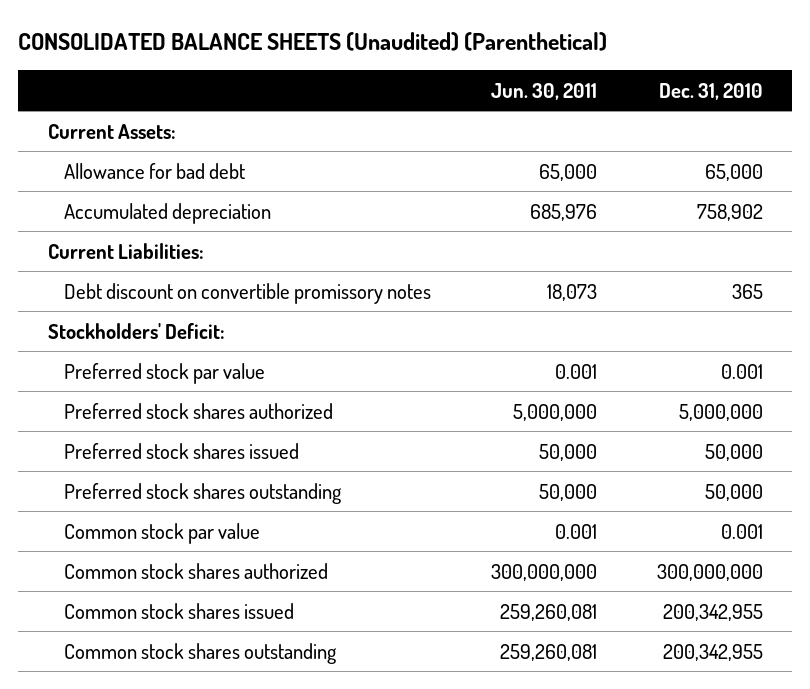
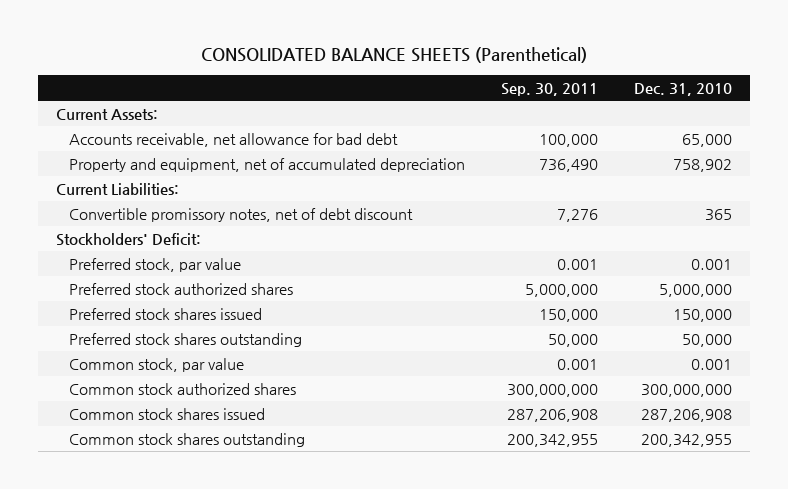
[17,31,607,51] CONSOLIDATED BALANCE SHEETS (Unaudited) (Parenthetical) -> [200,47,587,64] CONSOLIDATED BALANCE SHEETS (Parenthetical)
[490,82,597,100] Jun. 30, 2011 -> none
none -> [501,82,599,96] Sep. 30, 2011
[64,162,246,179] Allowance for bad debt -> [69,132,399,147] Accounts receivable, net allowance for bad debt
[64,202,272,224] Accumulated depreciation -> [69,157,466,172] Property and equipment, net of accumulated depreciation
[64,282,432,304] Debt discount on convertible promissory notes -> [69,207,414,222] Convertible promissory notes, net of debt discount
[64,362,266,384] Preferred stock par value -> [69,257,242,272] Preferred stock, par value
[64,402,334,419] Preferred stock shares authorized -> [69,282,294,295] Preferred stock authorized shares
[704,443,763,461] 50,000 -> [673,308,733,322] 150,000
[64,522,261,544] Common stock par value -> [69,357,245,372] Common stock, par value
[64,562,329,579] Common stock shares authorized -> [69,382,297,395] Common stock authorized shares
[662,603,763,621] 200,342,955 -> [641,408,733,422] 287,206,908

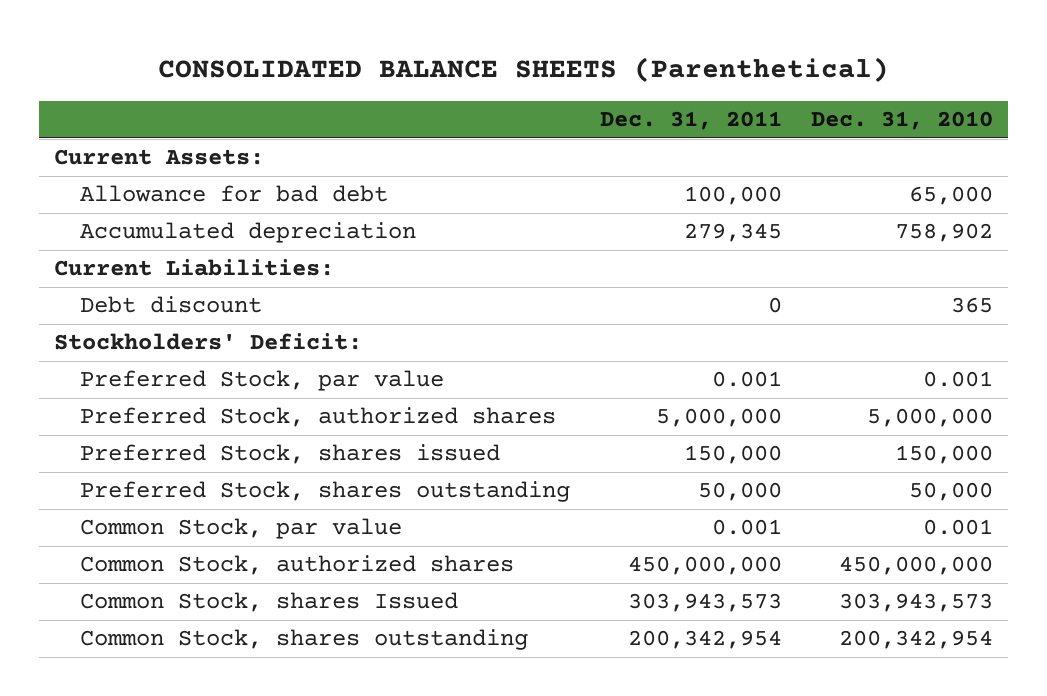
[501,82,599,96] Sep. 30, 2011 -> none
none -> [599,111,782,131] Dec. 31, 2011
[69,132,399,147] Accounts receivable, net allowance for bad debt -> [80,185,389,203] Allowance for bad debt
[69,157,466,172] Property and equipment, net of accumulated depreciation -> [80,222,417,244] Accumulated depreciation
[69,207,414,222] Convertible promissory notes, net of debt discount -> [80,296,263,314] Debt discount
[69,257,242,272] Preferred stock, par value -> [80,370,445,392] Preferred Stock, par value
[69,282,294,295] Preferred stock authorized shares -> [80,407,557,428] Preferred Stock, authorized shares
[69,307,263,320] Preferred stock shares issued -> [80,444,501,465] Preferred Stock, shares issued
[69,332,303,347] Preferred stock shares outstanding -> [80,481,571,503] Preferred Stock, shares outstanding
[69,357,245,372] Common stock, par value -> [80,518,403,540] Common Stock, par value
[69,382,297,395] Common stock authorized shares -> [80,555,515,576] Common Stock, authorized shares
[641,383,733,397] 300,000,000 -> [839,556,994,576] 450,000,000
[69,407,266,420] Common stock shares issued -> [80,592,459,613] Common Stock, shares Issued
[641,408,733,422] 287,206,908 -> [839,593,994,613] 303,943,573
[69,432,306,447] Common stock shares outstanding -> [80,629,529,651] Common Stock, shares outstanding
[641,433,733,447] 200,342,955 -> [839,630,994,650] 200,342,954

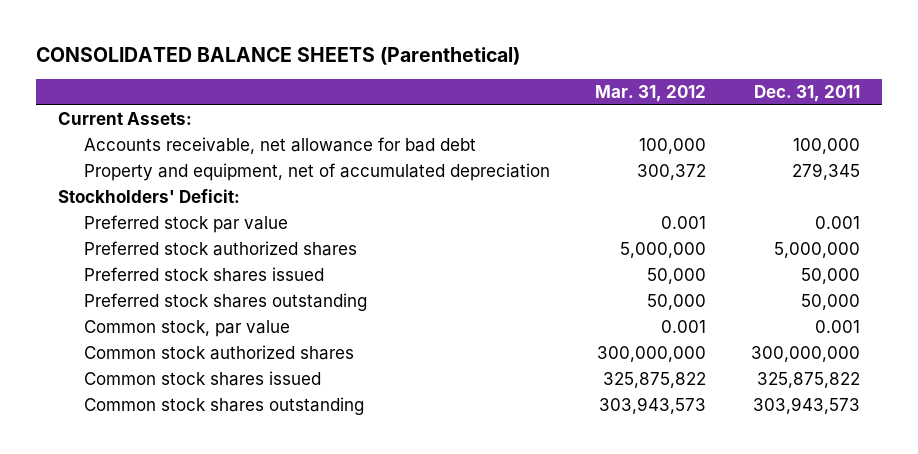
[811,111,994,131] Dec. 31, 2010 -> none
none -> [594,84,706,102] Mar. 31, 2012
[54,259,335,277] Current Liabilities: -> none
[80,296,263,314] Debt discount -> none
[80,185,389,203] Allowance for bad debt -> [84,137,477,155] Accounts receivable, net allowance for bad debt
[80,222,417,244] Accumulated depreciation -> [84,163,551,182] Property and equipment, net of accumulated depreciation
[80,370,445,392] Preferred Stock, par value -> [84,215,289,234] Preferred stock par value
[80,407,557,428] Preferred Stock, authorized shares -> [84,241,358,257] Preferred stock authorized shares
[80,444,501,465] Preferred Stock, shares issued -> [84,267,325,283] Preferred stock shares issued
[683,445,782,465] 150,000 -> [800,268,860,285] 50,000
[80,481,571,503] Preferred Stock, shares outstanding -> [84,293,368,312] Preferred stock shares outstanding
[80,518,403,540] Common Stock, par value -> [84,320,291,338] Common stock, par value
[80,555,515,576] Common Stock, authorized shares -> [84,345,355,361] Common stock authorized shares
[627,556,782,576] 450,000,000 -> [750,346,860,363] 300,000,000
[80,592,459,613] Common Stock, shares Issued -> [84,371,322,387] Common stock shares issued
[627,593,782,613] 303,943,573 -> [756,372,860,389] 325,875,822
[80,629,529,651] Common Stock, shares outstanding -> [84,397,365,416] Common stock shares outstanding
[627,630,782,650] 200,342,954 -> [752,397,860,415] 303,943,573

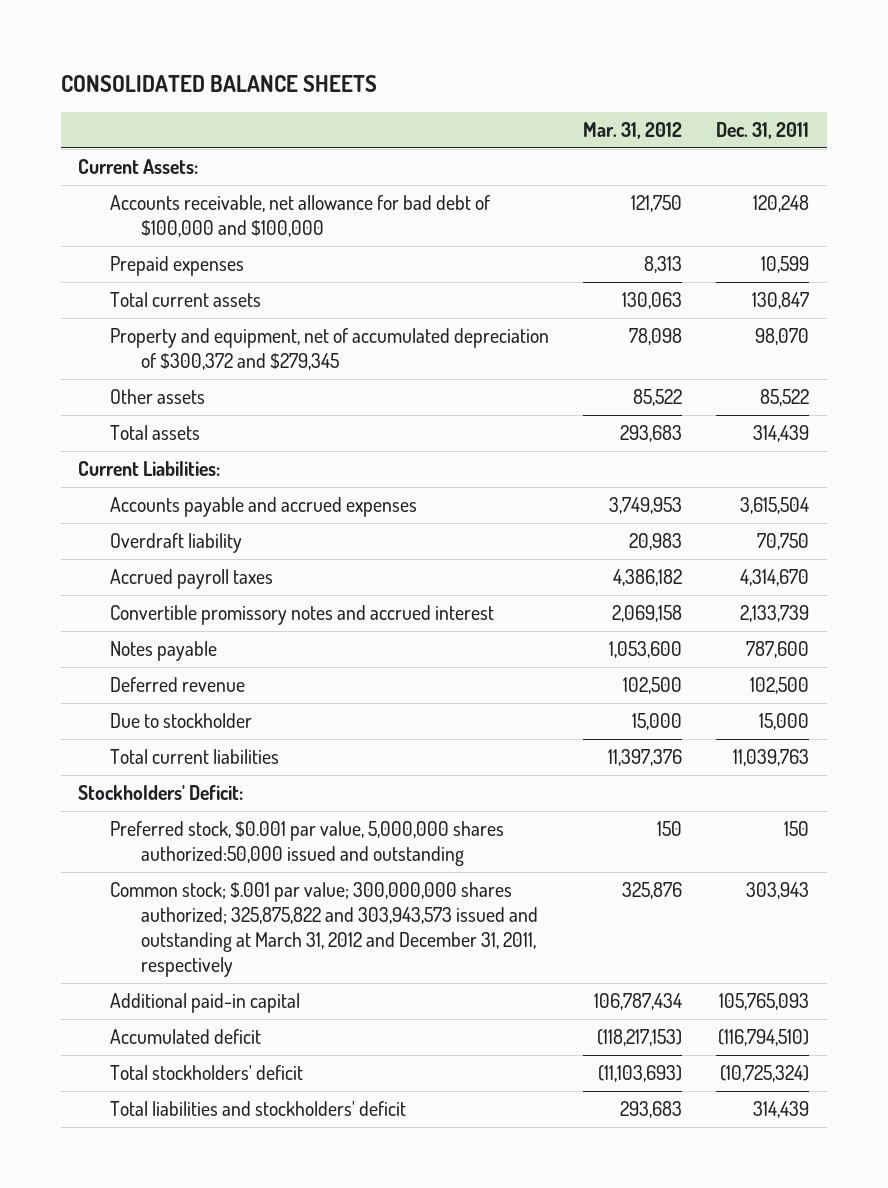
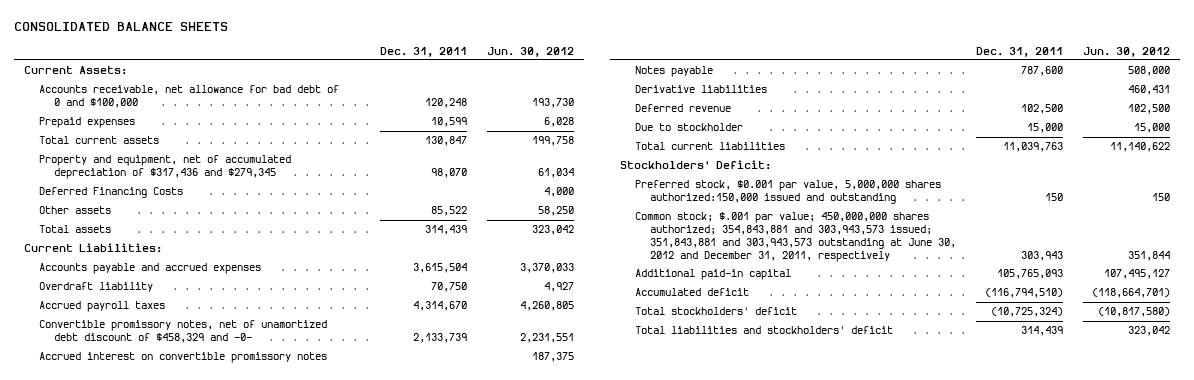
[583,122,683,140] Mar. 31, 2012 -> none
none -> [486,46,574,57] Jun. 30, 2012
[109,195,490,238] Accounts receivable, net allowance for bad debt of $100,000 and $100,000 -> [38,85,339,109] Accounts receivable, net allowance for bad debt of 0 and $100,000
[109,328,549,371] Property and equipment, net of accumulated depreciation of $300,372 and $279,345 -> [38,155,291,180] Property and equipment, net of accumulated depreciation of $317,436 and $279,345
none -> [38,187,183,199] Deferred Financing Costs
[109,605,494,626] Convertible promissory notes and accrued interest -> [38,320,327,344] Convertible promissory notes, net of unamortized debt discount of $458,329 and -0-
none -> [38,352,327,364] Accrued interest on convertible promissory notes
none -> [635,85,768,94] Derivative liabilities
[109,821,504,867] Preferred stock, $0.001 par value, 5,000,000 shares authorized:50,000 issued and outstanding -> [635,180,942,205] Preferred stock, $0.001 par value, 5,000,000 shares authorized:150,000 issued and outstanding
[109,882,539,978] Common stock; $.001 par value; 300,000,000 shares authorized; 325,875,822 and 303,943,573 issued and outstanding at March 31, 2012 and December 31, 2011, respectively -> [635,212,956,262] Common stock; $.001 par value; 450,000,000 shares authorized; 354,843,881 and 303,943,573 issued; 351,843,881 and 303,943,573 outstanding at June 30, 2012 and December 31, 2011, respectively

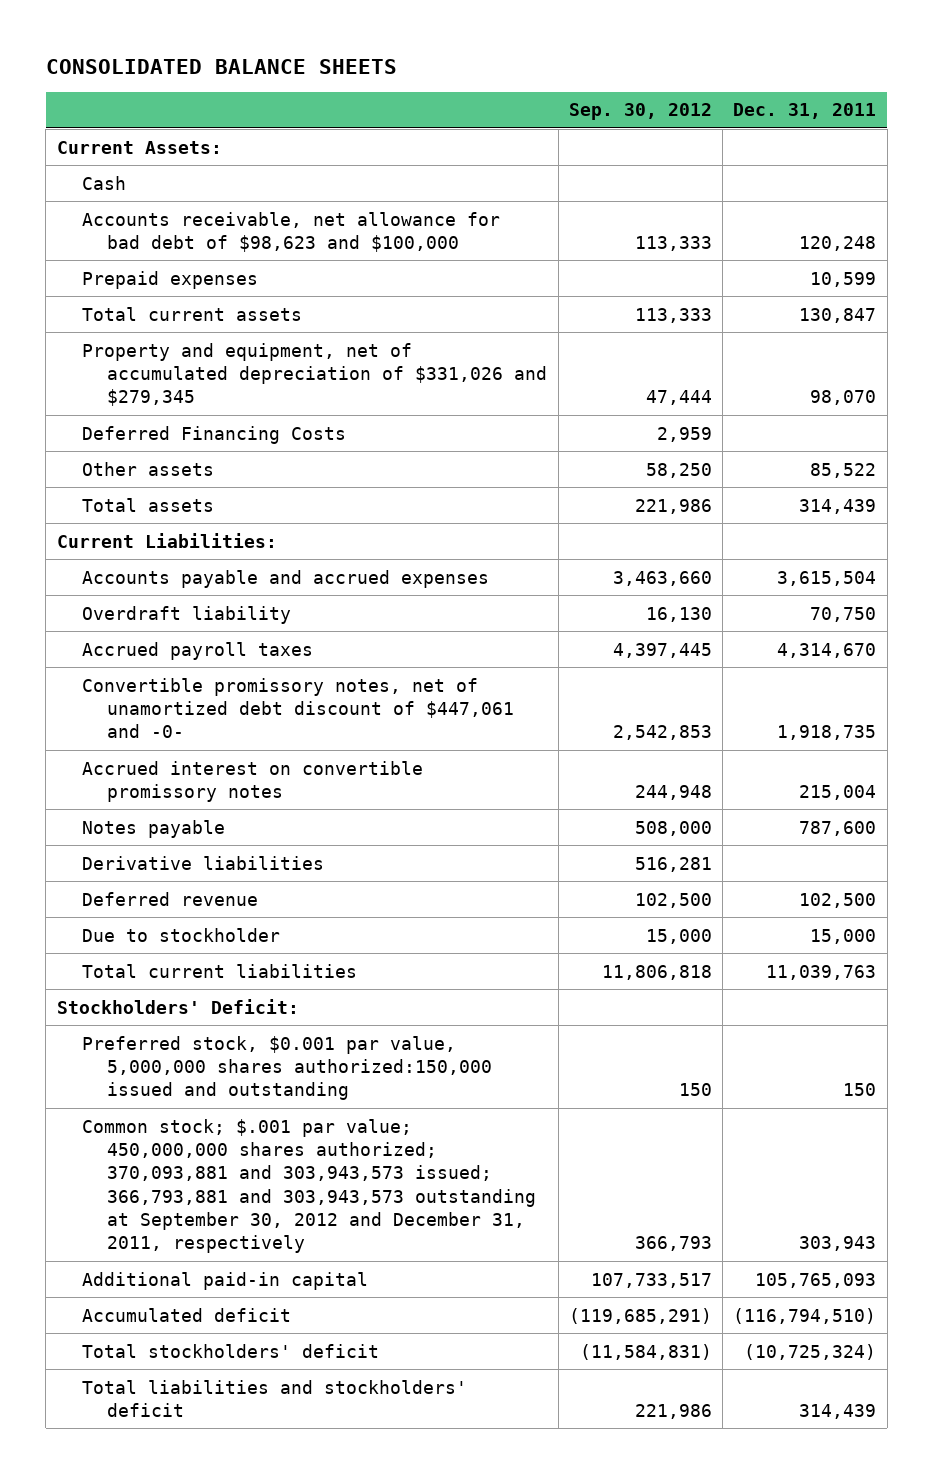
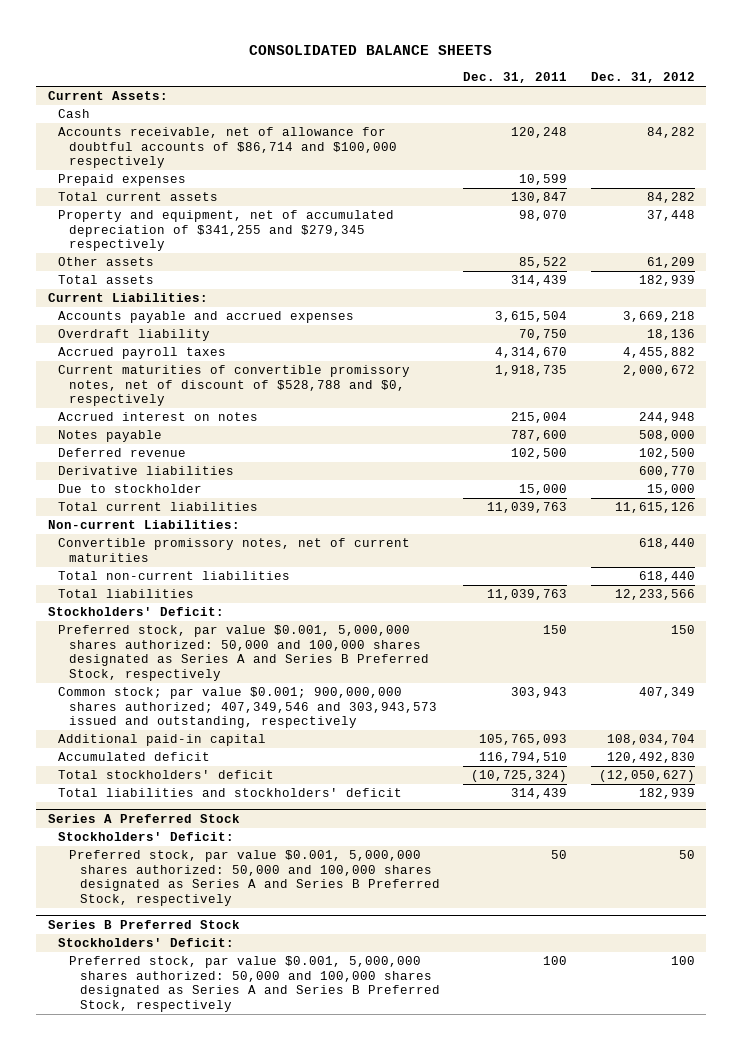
[568,103,712,121] Sep. 30, 2012 -> none
none -> [590,72,695,84] Dec. 31, 2012
[81,211,500,252] Accounts receivable, net allowance for bad debt of $98,623 and $100,000 -> [58,127,398,169] Accounts receivable, net of allowance for doubtful accounts of $86,714 and $100,000 respectively
[81,425,346,444] Deferred Financing Costs -> none
[81,342,548,407] Property and equipment, net of accumulated depreciation of $331,026 and $279,345 -> [58,210,395,252] Property and equipment, net of accumulated depreciation of $341,255 and $279,345 respectively
[81,677,515,739] Convertible promissory notes, net of unamortized debt discount of $447,061 and -0- -> [58,365,411,407] Current maturities of convertible promissory notes, net of discount of $528,788 and $0, respectively
[81,760,423,802] Accrued interest on convertible promissory notes -> [58,412,259,422] Accrued interest on notes
[81,855,324,870] Derivative liabilities -> [58,466,235,476] Derivative liabilities
none -> [47,520,240,530] Non-current Liabilities:
none -> [58,538,411,562] Convertible promissory notes, net of current maturities
none -> [58,571,291,581] Total non-current liabilities
none -> [58,589,195,599] Total liabilities
[81,1035,493,1101] Preferred stock, $0.001 par value, 5,000,000 shares authorized:150,000 issued and outstanding -> [58,625,430,681] Preferred stock, par value $0.001, 5,000,000 shares authorized: 50,000 and 100,000 shares designated as Series A and Series B Preferred Stock, respectively
[81,1118,537,1254] Common stock; $.001 par value; 450,000,000 shares authorized; 370,093,881 and 303,943,573 issued; 366,793,881 and 303,943,573 outstanding at September 30, 2012 and December 31, 2011, respectively -> [58,687,438,729] Common stock; par value $0.001; 900,000,000 shares authorized; 407,349,546 and 303,943,573 issued and outstanding, respectively
[733,1307,877,1324] (116,794,510) -> [479,752,568,764] 116,794,510
none -> [47,813,240,823] Series A Preferred Stock
none -> [58,832,235,842] Stockholders' Deficit:
none -> [69,850,441,906] Preferred stock, par value $0.001, 5,000,000 shares authorized: 50,000 and 100,000 shares designated as Series A and Series B Preferred Stock, respectively
none -> [47,919,240,929] Series B Preferred Stock
none -> [58,938,235,948] Stockholders' Deficit:
none -> [69,956,441,1012] Preferred stock, par value $0.001, 5,000,000 shares authorized: 50,000 and 100,000 shares designated as Series A and Series B Preferred Stock, respectively

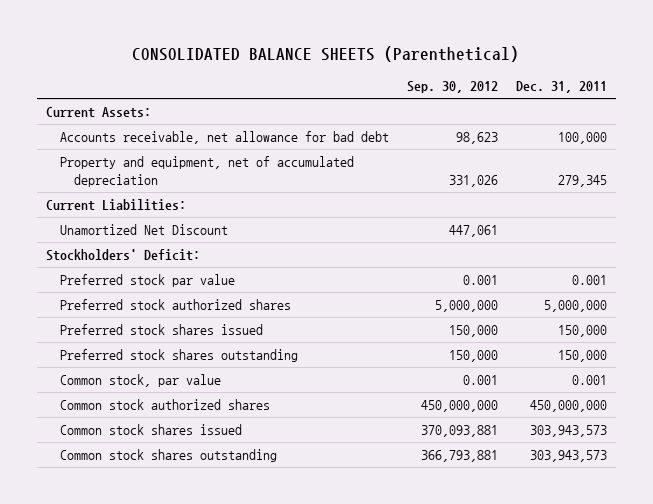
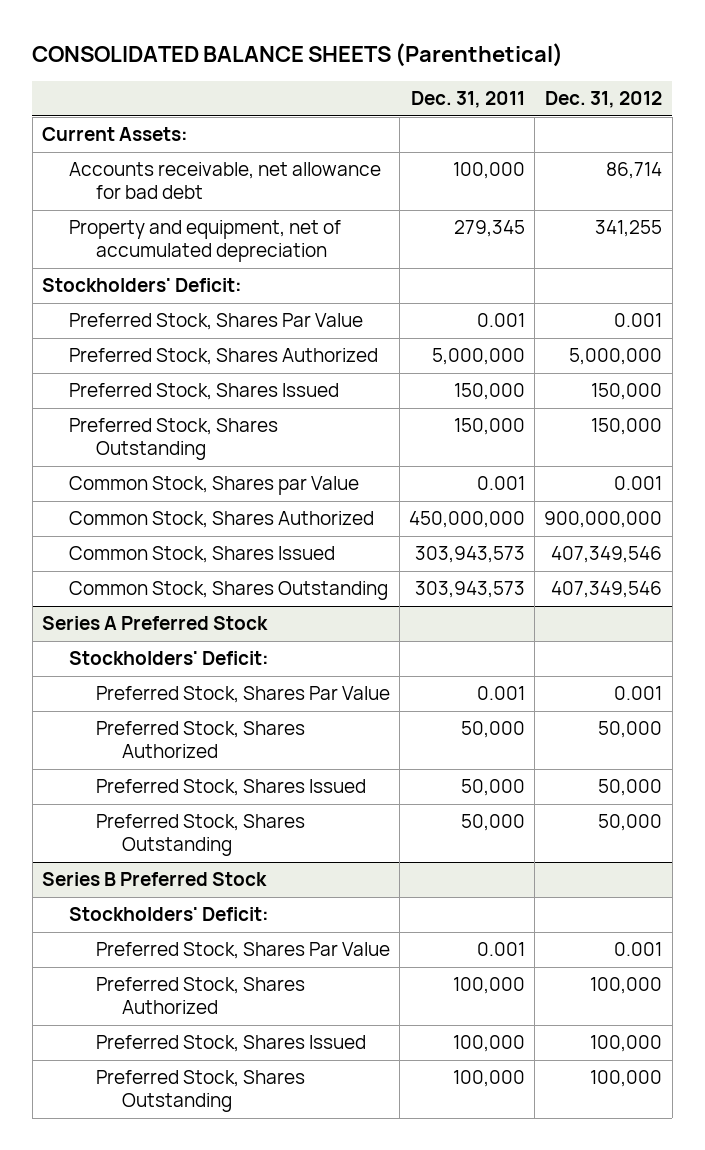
[406,81,498,94] Sep. 30, 2012 -> none
none -> [545,91,663,109] Dec. 31, 2012
[45,199,186,212] Current Liabilities: -> none
[59,224,228,236] Unamortized Net Discount -> none
[59,274,235,288] Preferred stock par value -> [68,313,363,331] Preferred Stock, Shares Par Value
[59,299,291,311] Preferred stock authorized shares -> [68,348,378,366] Preferred Stock, Shares Authorized
[59,324,263,336] Preferred stock shares issued -> [68,383,339,401] Preferred Stock, Shares Issued
[59,349,298,363] Preferred stock shares outstanding -> [68,418,278,461] Preferred Stock, Shares Outstanding
[59,374,221,388] Common stock, par value -> [68,476,359,496] Common Stock, Shares par Value
[59,399,270,411] Common stock authorized shares -> [68,511,374,529] Common Stock, Shares Authorized
[59,424,242,436] Common stock shares issued -> [68,546,335,564] Common Stock, Shares Issued
[59,449,277,463] Common stock shares outstanding -> [68,581,388,601] Common Stock, Shares Outstanding
none -> [42,616,269,631] Series A Preferred Stock
none -> [68,651,269,666] Stockholders' Deficit:
none -> [95,686,390,704] Preferred Stock, Shares Par Value
none -> [95,721,305,759] Preferred Stock, Shares Authorized
none -> [95,779,366,797] Preferred Stock, Shares Issued
none -> [95,814,305,857] Preferred Stock, Shares Outstanding
none -> [42,872,268,887] Series B Preferred Stock
none -> [68,907,269,922] Stockholders' Deficit:
none -> [95,942,390,960] Preferred Stock, Shares Par Value
none -> [95,977,305,1015] Preferred Stock, Shares Authorized
none -> [95,1035,366,1053] Preferred Stock, Shares Issued
none -> [95,1070,305,1113] Preferred Stock, Shares Outstanding

